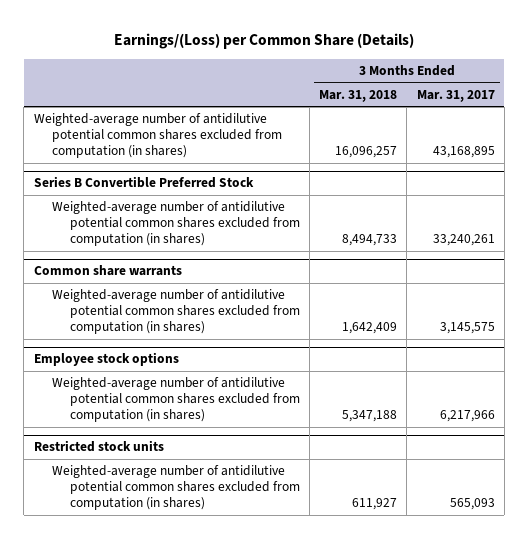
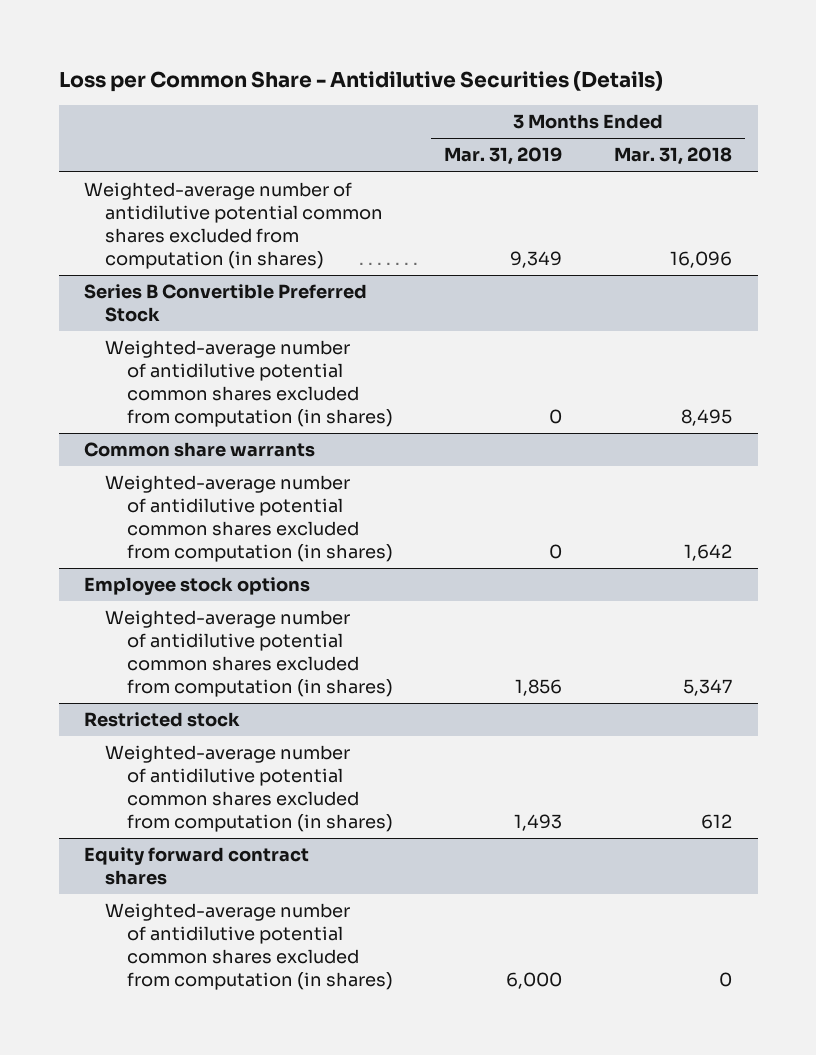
[114,33,415,50] Earnings/(Loss) per Common Share (Details) -> [58,70,663,92] Loss per Common Share - Antidilutive Securities (Details)
[416,89,495,102] Mar. 31, 2017 -> none
none -> [444,147,563,166] Mar. 31, 2019
[335,146,398,159] 16,096,257 -> [669,251,732,269] 16,096
[342,234,398,247] 8,494,733 -> [680,409,732,427] 8,495
[342,322,398,335] 1,642,409 -> [683,544,732,562] 1,642
[342,410,398,423] 5,347,188 -> [682,679,732,697] 5,347
[33,440,164,453] Restricted stock units -> [84,712,241,728] Restricted stock
[352,498,398,511] 611,927 -> [700,814,732,830] 612
none -> [84,847,310,886] Equity forward contract shares
none -> [105,903,393,991] Weighted-average number of antidilutive potential common shares excluded from computation (in shares)

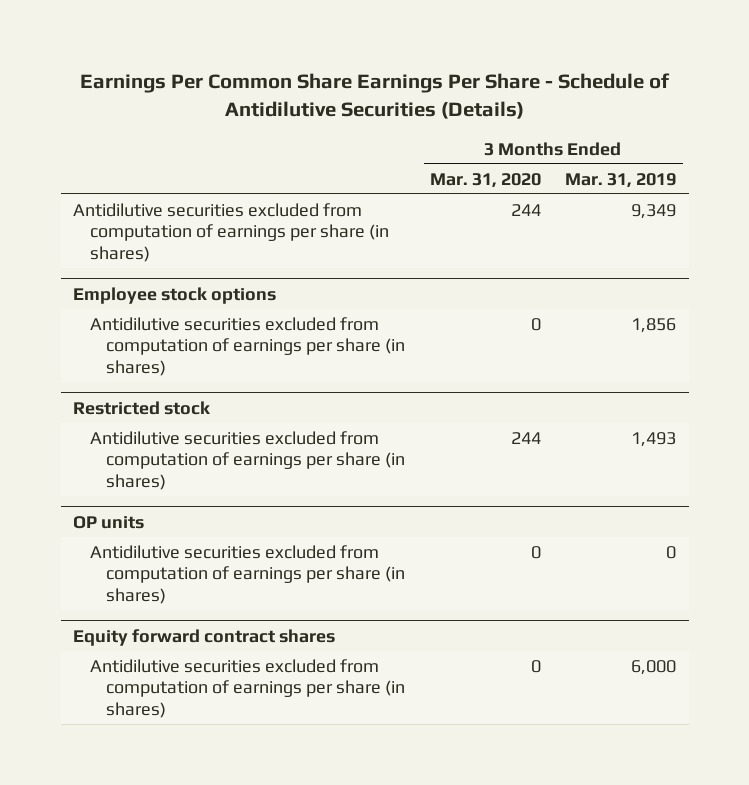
[58,70,663,92] Loss per Common Share - Antidilutive Securities (Details) -> [79,73,670,119] Earnings Per Common Share Earnings Per Share - Schedule of Antidilutive Securities (Details)
[613,147,732,166] Mar. 31, 2018 -> none
none -> [429,172,541,188] Mar. 31, 2020
[84,284,368,323] Series B Convertible Preferred Stock -> none
[105,340,393,428] Weighted-average number of antidilutive potential common shares excluded from computation (in shares) -> none
[84,442,316,458] Common share warrants -> none
[105,475,393,563] Weighted-average number of antidilutive potential common shares excluded from computation (in shares) -> none
[84,182,384,270] Weighted-average number of antidilutive potential common shares excluded from computation (in shares) -> [72,202,389,262] Antidilutive securities excluded from computation of earnings per share (in shares)
[105,610,393,698] Weighted-average number of antidilutive potential common shares excluded from computation (in shares) -> [89,316,406,376] Antidilutive securities excluded from computation of earnings per share (in shares)
[105,745,393,833] Weighted-average number of antidilutive potential common shares excluded from computation (in shares) -> [89,430,406,490] Antidilutive securities excluded from computation of earnings per share (in shares)
none -> [72,515,144,529] OP units
none -> [89,544,406,604] Antidilutive securities excluded from computation of earnings per share (in shares)
[105,903,393,991] Weighted-average number of antidilutive potential common shares excluded from computation (in shares) -> [89,658,406,718] Antidilutive securities excluded from computation of earnings per share (in shares)

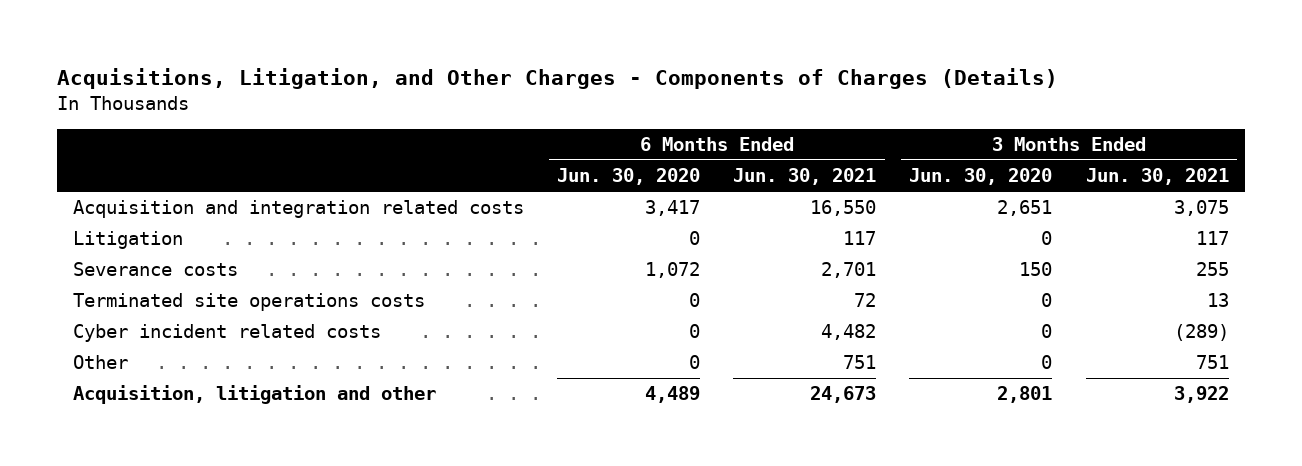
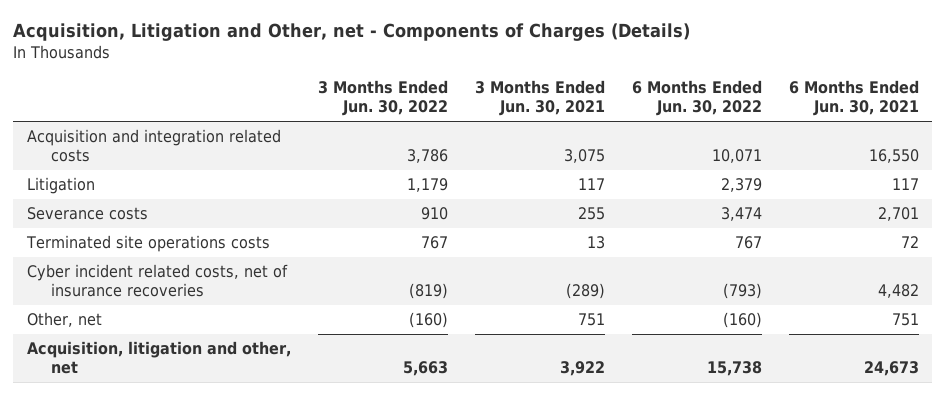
[56,68,1058,90] Acquisitions, Litigation, and Other Charges - Components of Charges (Details) -> [13,22,691,41] Acquisition, Litigation and Other, net - Components of Charges (Details)
[557,168,701,186] Jun. 30, 2020 -> none
[909,168,1053,186] Jun. 30, 2020 -> none
none -> [317,79,448,117] 3 Months Ended Jun. 30, 2022
none -> [631,79,762,117] 6 Months Ended Jun. 30, 2022
[73,324,382,343] Cyber incident related costs -> [26,263,288,298] Cyber incident related costs, net of insurance recoveries
[73,355,129,370] Other -> [26,311,102,327] Other, net
[73,385,437,405] Acquisition, litigation and other -> [26,340,291,375] Acquisition, litigation and other, net

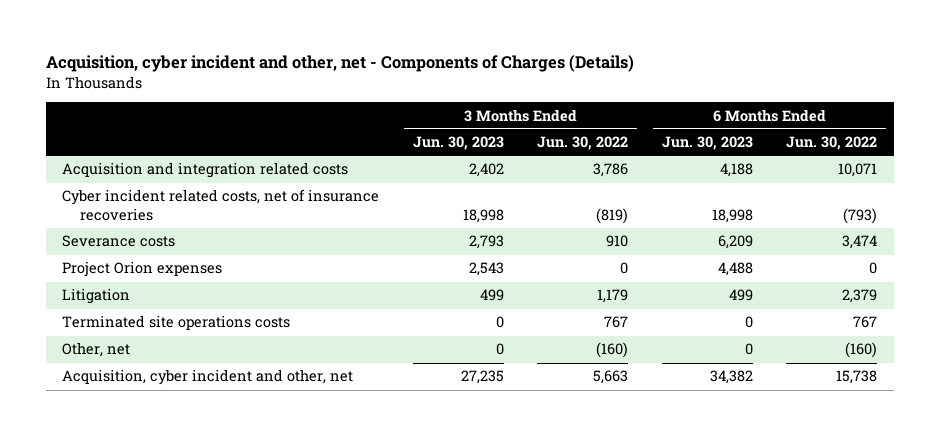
[13,22,691,41] Acquisition, Litigation and Other, net - Components of Charges (Details) -> [45,55,634,73] Acquisition, cyber incident and other, net - Components of Charges (Details)
[474,79,605,117] 3 Months Ended Jun. 30, 2021 -> none
[788,79,919,117] 6 Months Ended Jun. 30, 2021 -> none
none -> [412,136,504,151] Jun. 30, 2023
none -> [661,136,753,151] Jun. 30, 2023
[26,263,288,298] Cyber incident related costs, net of insurance recoveries -> [62,189,380,221] Cyber incident related costs, net of insurance recoveries
none -> [62,261,223,278] Project Orion expenses
[26,176,95,194] Litigation -> [62,288,131,305] Litigation
[26,340,291,375] Acquisition, litigation and other, net -> [62,369,354,386] Acquisition, cyber incident and other, net

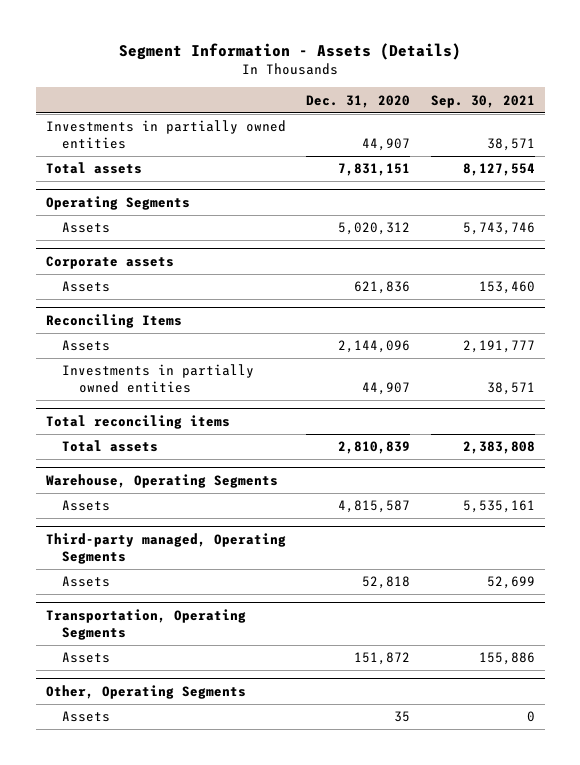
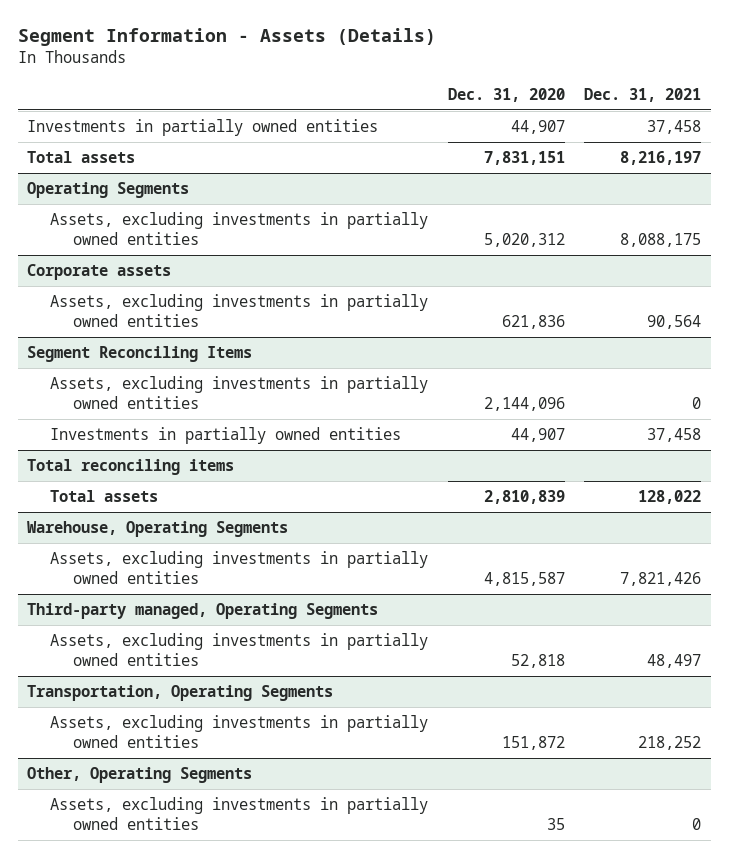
[430,94,535,108] Sep. 30, 2021 -> none
none -> [584,87,702,102] Dec. 31, 2021
[62,222,111,234] Assets -> [50,212,429,245] Assets, excluding investments in partially owned entities
[62,281,111,293] Assets -> [50,294,429,327] Assets, excluding investments in partially owned entities
[45,313,182,328] Reconciling Items -> [27,346,253,363] Segment Reconciling Items
[62,340,111,352] Assets -> [50,376,429,409] Assets, excluding investments in partially owned entities
[62,500,111,512] Assets -> [50,551,429,584] Assets, excluding investments in partially owned entities
[62,576,111,588] Assets -> [50,633,429,666] Assets, excluding investments in partially owned entities
[62,652,111,664] Assets -> [50,715,429,748] Assets, excluding investments in partially owned entities
[62,711,111,723] Assets -> [50,797,429,830] Assets, excluding investments in partially owned entities

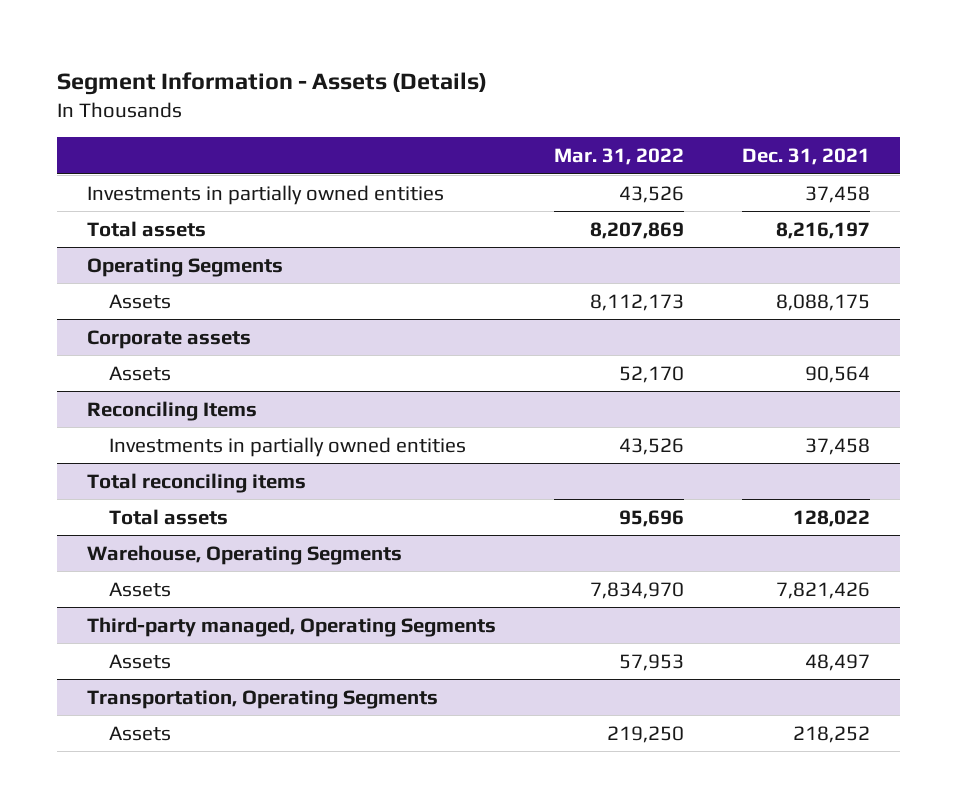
[447,87,565,102] Dec. 31, 2020 -> none
none -> [553,148,684,166] Mar. 31, 2022
[50,212,429,245] Assets, excluding investments in partially owned entities -> [109,293,172,309] Assets
[50,376,429,409] Assets, excluding investments in partially owned entities -> none
[50,294,429,327] Assets, excluding investments in partially owned entities -> [109,365,172,381] Assets
[27,346,253,363] Segment Reconciling Items -> [86,400,257,421] Reconciling Items
[50,551,429,584] Assets, excluding investments in partially owned entities -> [109,581,172,597] Assets
[50,633,429,666] Assets, excluding investments in partially owned entities -> [109,653,172,669] Assets
[27,767,253,784] Other, Operating Segments -> none
[50,797,429,830] Assets, excluding investments in partially owned entities -> none
[50,715,429,748] Assets, excluding investments in partially owned entities -> [109,725,172,741] Assets

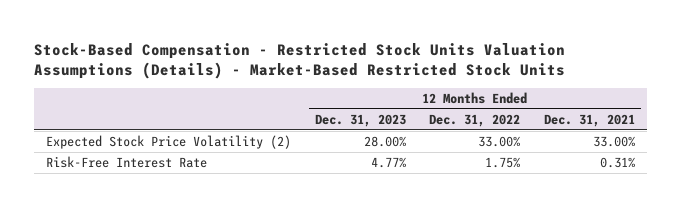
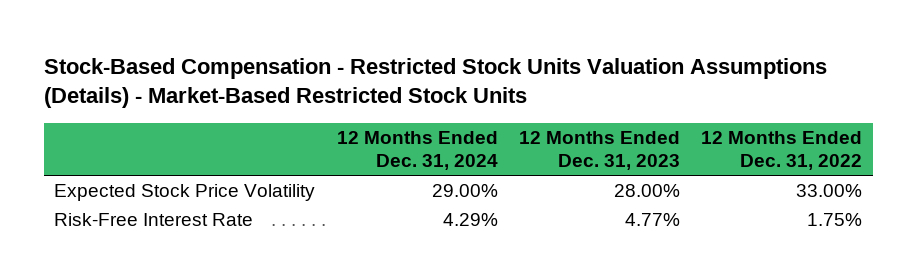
[543,113,635,127] Dec. 31, 2021 -> none
none -> [336,131,498,170] 12 Months Ended Dec. 31, 2024
[46,134,292,149] Expected Stock Price Volatility (2) -> [54,184,316,202] Expected Stock Price Volatility

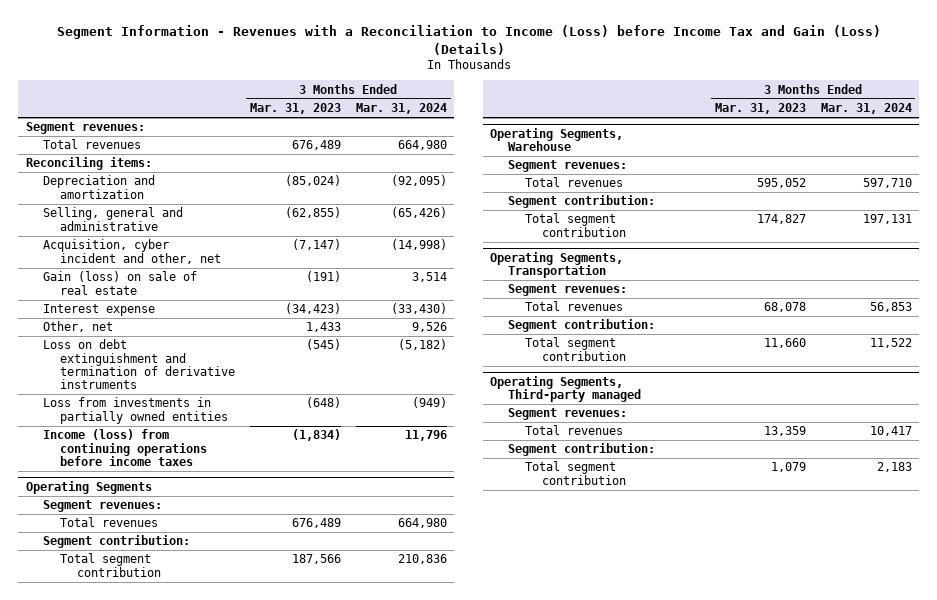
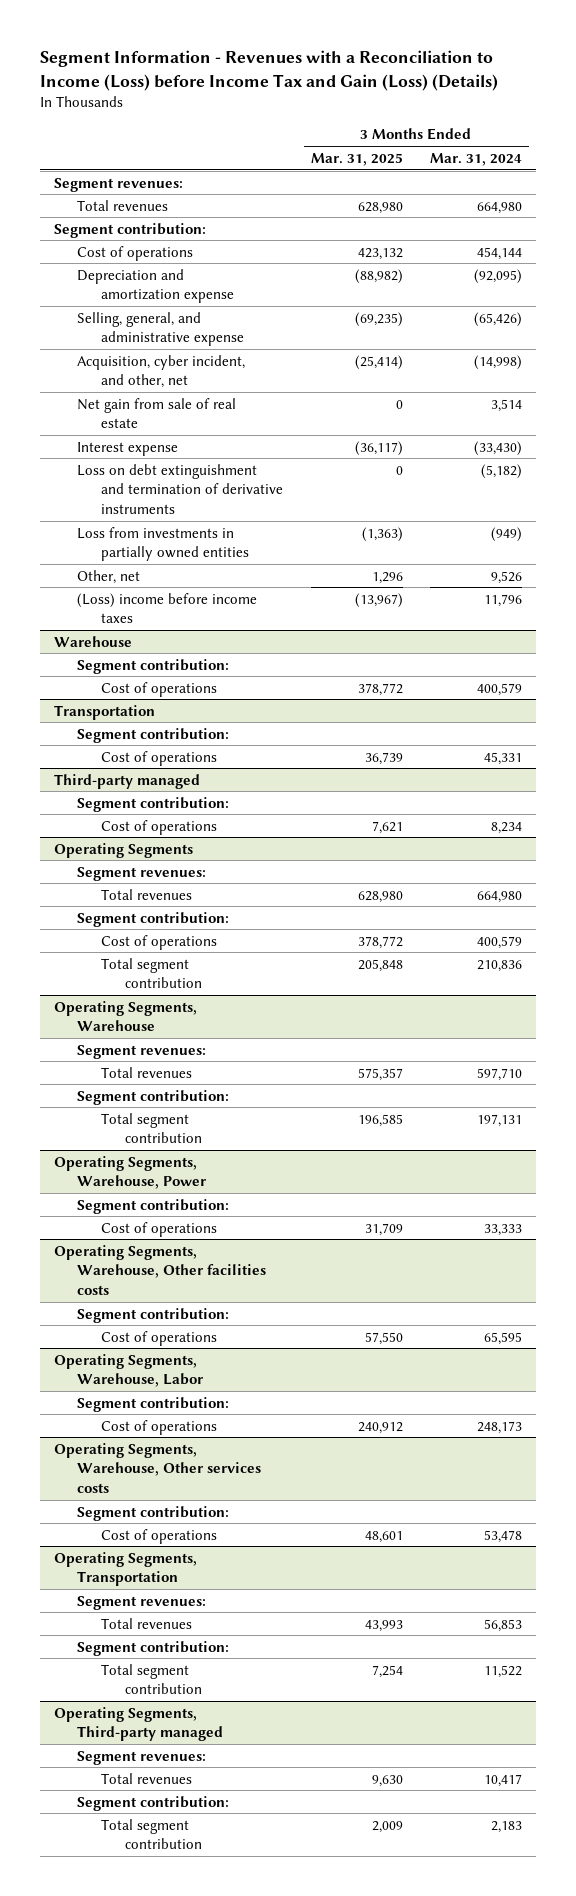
[249,103,341,115] Mar. 31, 2023 -> none
none -> [310,152,403,166] Mar. 31, 2025
[25,157,152,171] Reconciling items: -> none
none -> [53,222,206,238] Segment contribution:
none -> [77,245,194,261] Cost of operations
[42,175,155,199] Depreciation and amortization -> [77,268,235,304] Depreciation and amortization expense
[42,207,183,231] Selling, general and administrative -> [77,311,245,347] Selling, general, and administrative expense
[42,239,222,264] Acquisition, cyber incident and other, net -> [77,354,246,389] Acquisition, cyber incident, and other, net
[42,271,197,295] Gain (loss) on sale of real estate -> [77,397,237,429] Net gain from sale of real estate
[42,321,113,333] Other, net -> [77,569,141,584] Other, net
[42,429,208,466] Income (loss) from continuing operations before income taxes -> [77,592,258,624] (Loss) income before income taxes
none -> [53,635,132,647] Warehouse
none -> [77,658,230,674] Segment contribution:
none -> [101,681,218,697] Cost of operations
none -> [53,704,155,720] Transportation
none -> [77,727,230,743] Segment contribution:
none -> [101,750,218,766] Cost of operations
none -> [53,773,200,789] Third-party managed
none -> [77,796,230,812] Segment contribution:
none -> [101,819,218,835] Cost of operations
none -> [101,934,218,950] Cost of operations
none -> [53,1155,207,1190] Operating Segments, Warehouse, Power
none -> [77,1198,230,1214] Segment contribution:
none -> [101,1221,218,1237] Cost of operations
none -> [53,1244,267,1295] Operating Segments, Warehouse, Other facilities costs
none -> [77,1307,230,1323] Segment contribution:
none -> [101,1330,218,1346] Cost of operations
none -> [53,1353,204,1388] Operating Segments, Warehouse, Labor
none -> [77,1396,230,1412] Segment contribution:
none -> [101,1419,218,1435] Cost of operations
none -> [53,1442,262,1493] Operating Segments, Warehouse, Other services costs
none -> [77,1505,230,1521] Segment contribution:
none -> [101,1528,218,1544] Cost of operations

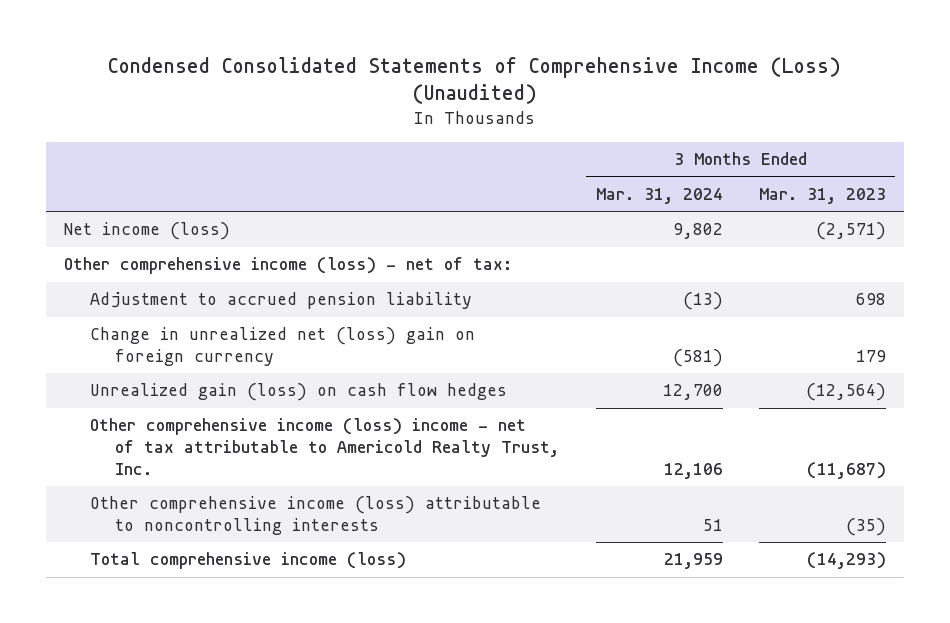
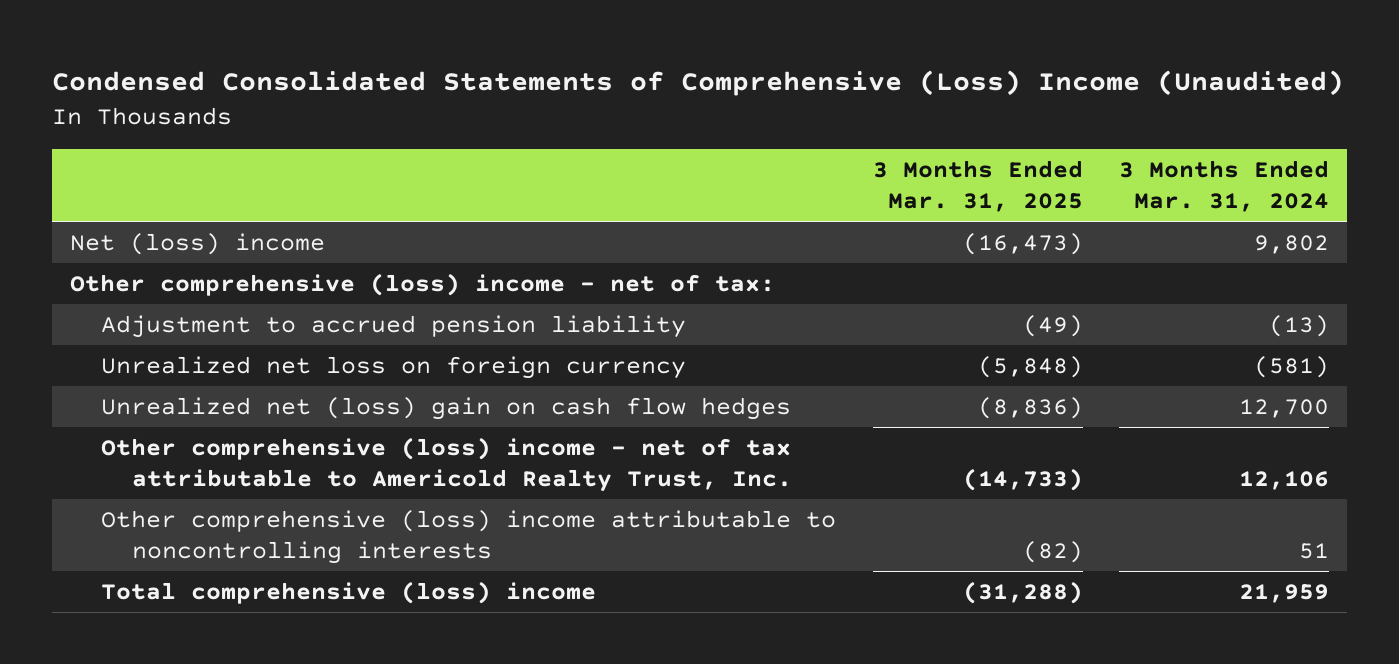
[107,57,841,105] Condensed Consolidated Statements of Comprehensive Income (Loss) (Unaudited) -> [51,70,1344,97] Condensed Consolidated Statements of Comprehensive (Loss) Income (Unaudited)
[758,187,886,204] Mar. 31, 2023 -> none
none -> [872,159,1083,213] 3 Months Ended Mar. 31, 2025
[63,222,230,241] Net income (loss) -> [70,232,326,255] Net (loss) income
[63,257,512,275] Other comprehensive income (loss) - net of tax: -> [70,272,776,296] Other comprehensive (loss) income - net of tax:
[89,327,475,367] Change in unrealized net (loss) gain on foreign currency -> [100,355,686,379] Unrealized net loss on foreign currency
[89,383,507,402] Unrealized gain (loss) on cash flow hedges -> [100,396,791,420] Unrealized net (loss) gain on cash flow hedges
[89,418,560,475] Other comprehensive income (loss) income - net of tax attributable to Americold Realty Trust, Inc. -> [100,436,792,493] Other comprehensive (loss) income - net of tax attributable to Americold Realty Trust, Inc.
[89,496,541,536] Other comprehensive income (loss) attributable to noncontrolling interests -> [100,509,836,565] Other comprehensive (loss) income attributable to noncontrolling interests
[89,552,406,570] Total comprehensive income (loss) -> [100,580,596,604] Total comprehensive (loss) income

